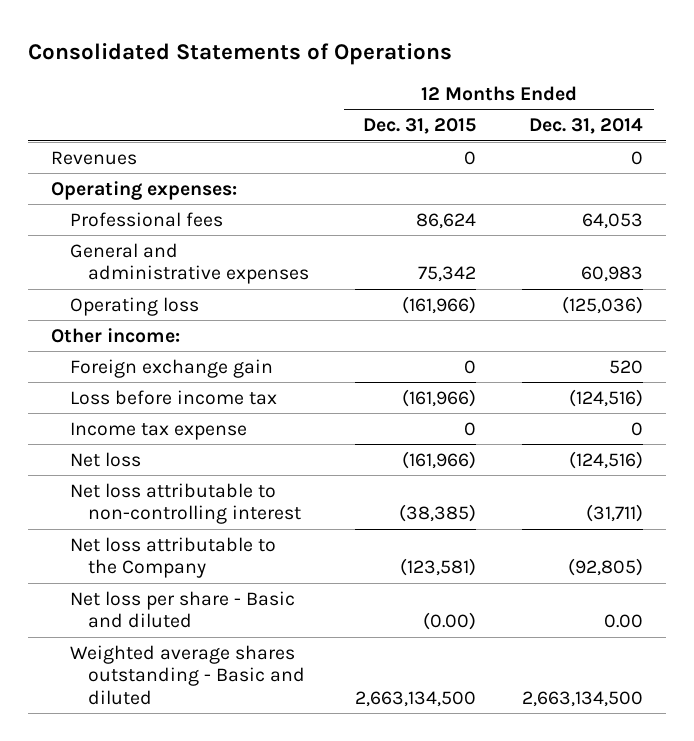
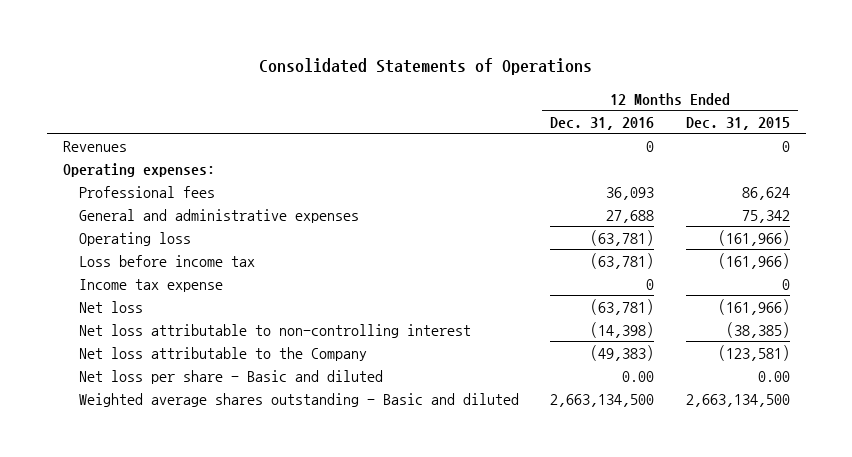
[528,118,643,135] Dec. 31, 2014 -> none
none -> [550,116,655,130] Dec. 31, 2016
[50,327,180,343] Other income: -> none
[69,358,273,378] Foreign exchange gain -> none
[423,612,477,631] (0.00) -> [757,370,790,382] 0.00

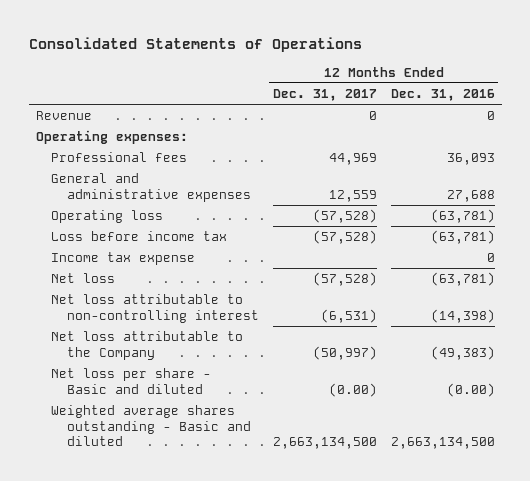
[685,116,790,130] Dec. 31, 2015 -> none
none -> [272,88,377,101] Dec. 31, 2017
[62,140,127,152] Revenues -> [35,111,92,121] Revenue
[622,370,655,382] 0.00 -> [446,382,495,397] (0.00)

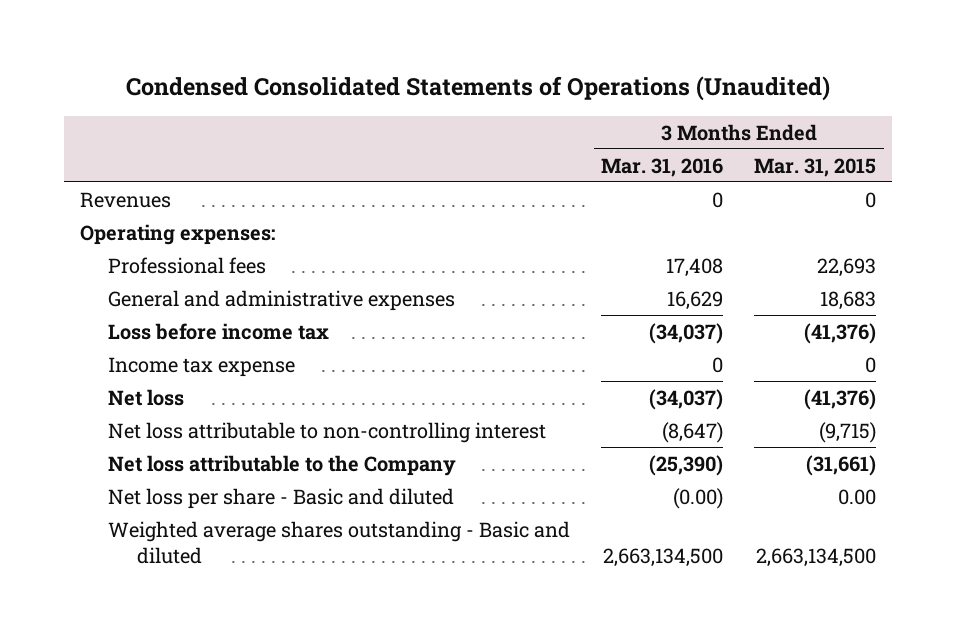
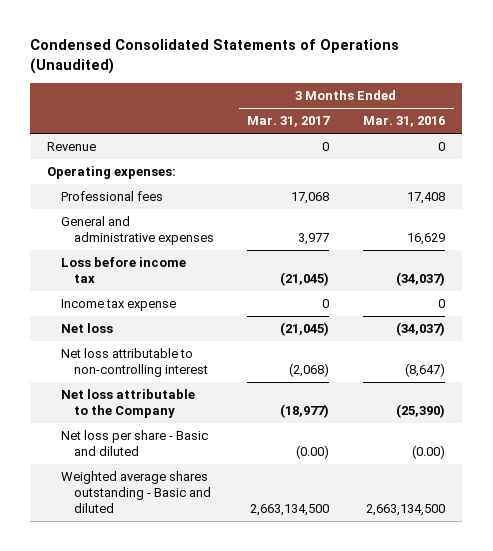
[754,157,877,177] Mar. 31, 2015 -> none
none -> [247,116,331,128] Mar. 31, 2017
[79,191,171,208] Revenues -> [47,142,97,152] Revenue

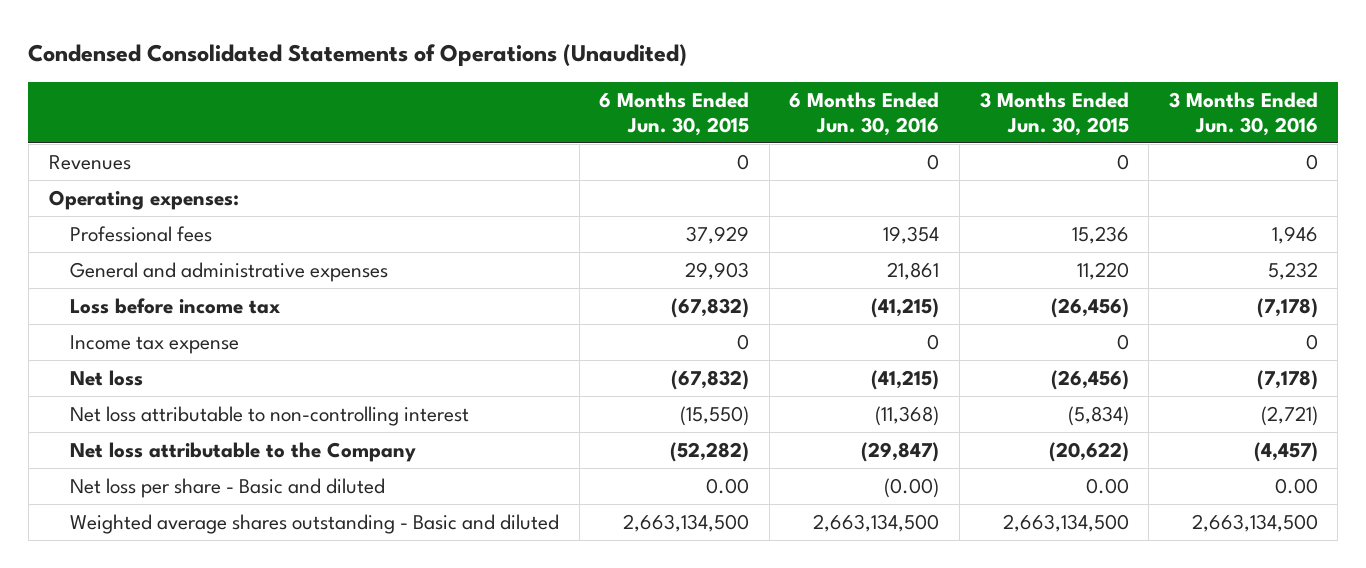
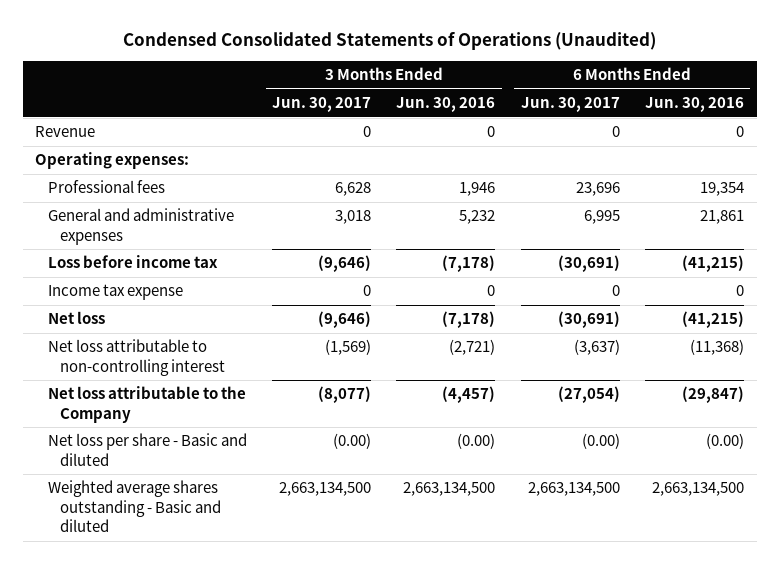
[599,92,750,136] 6 Months Ended Jun. 30, 2015 -> none
[979,92,1129,136] 3 Months Ended Jun. 30, 2015 -> none
none -> [272,97,372,113] Jun. 30, 2017
none -> [520,97,620,113] Jun. 30, 2017
[48,155,131,171] Revenues -> [35,126,96,138] Revenue
[1274,478,1318,495] 0.00 -> [457,433,496,450] (0.00)

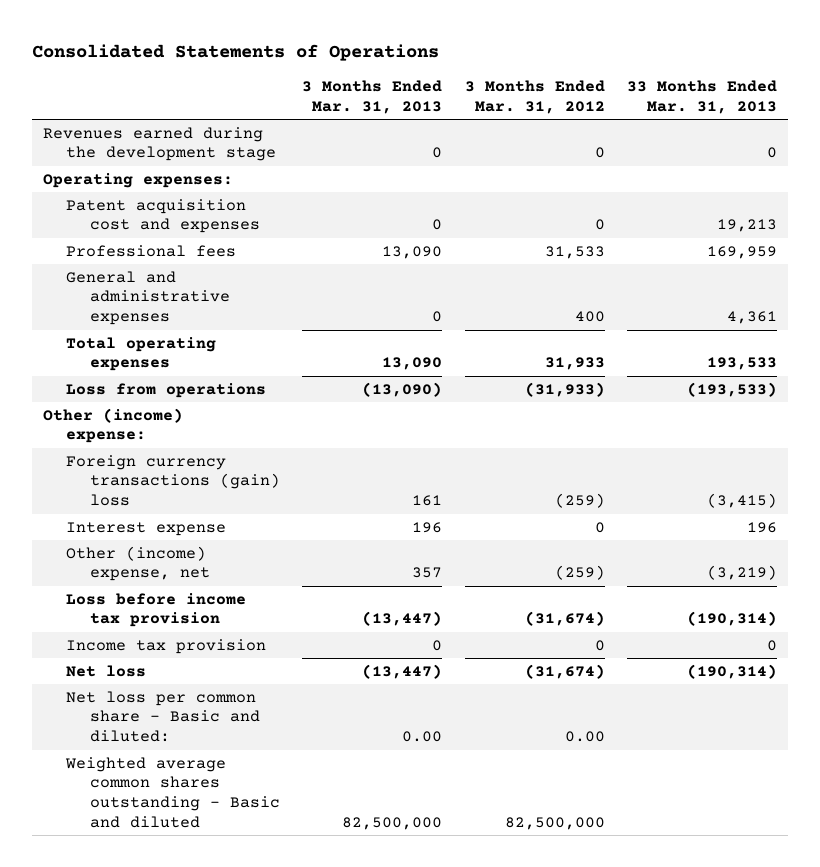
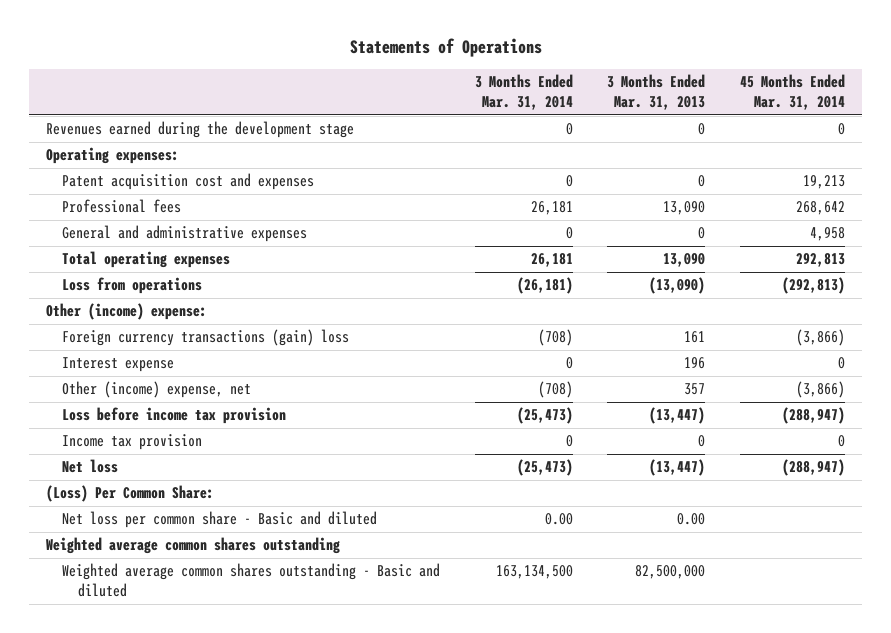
[31,43,439,61] Consolidated Statements of Operations -> [349,37,542,57] Statements of Operations
[464,80,605,114] 3 Months Ended Mar. 31, 2012 -> none
[626,80,777,114] 33 Months Ended Mar. 31, 2013 -> none
none -> [474,74,573,111] 3 Months Ended Mar. 31, 2014
none -> [740,74,846,111] 45 Months Ended Mar. 31, 2014
none -> [46,485,215,503] (Loss) Per Common Share:
[66,690,261,742] Net loss per common share - Basic and diluted: -> [62,511,378,529] Net loss per common share - Basic and diluted
none -> [46,537,341,555] Weighted average common shares outstanding

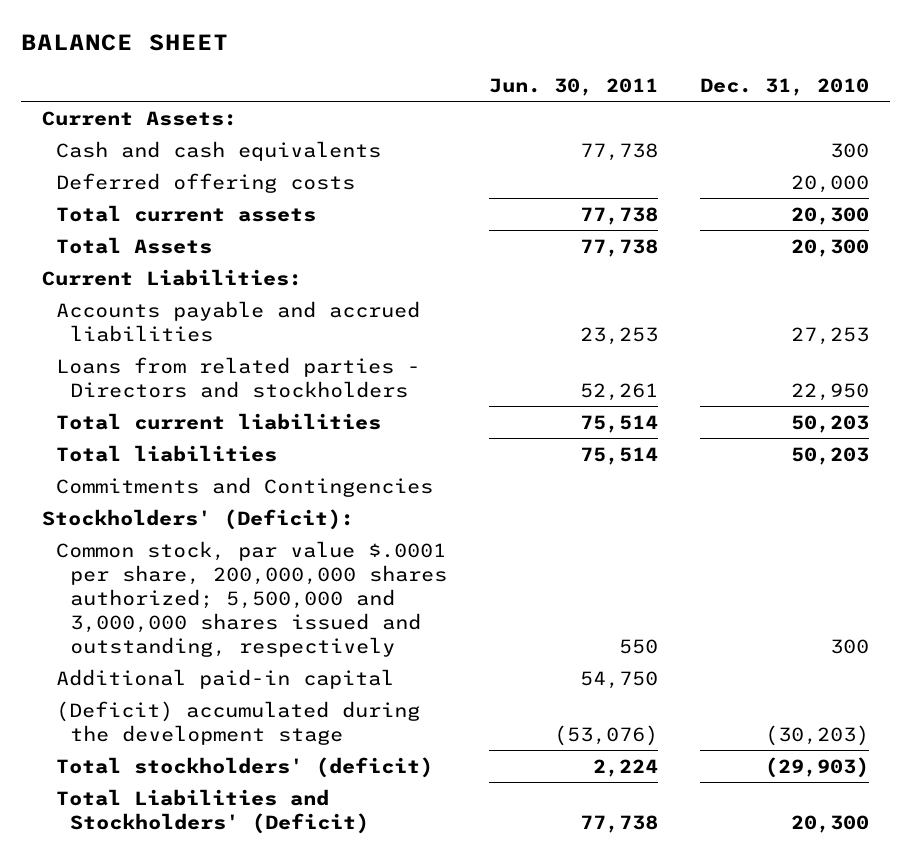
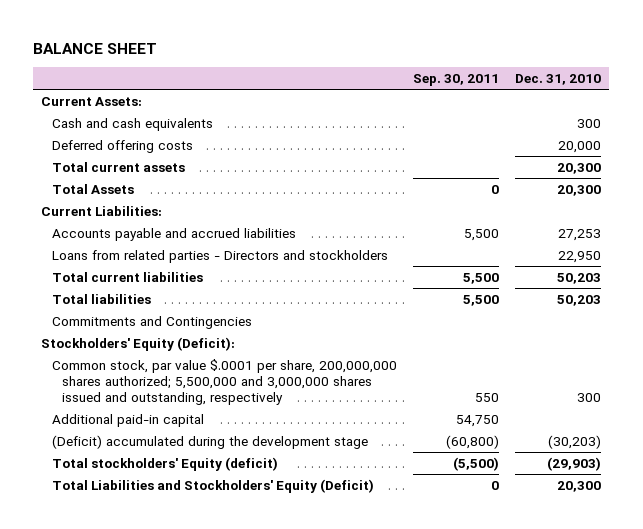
[488,78,658,97] Jun. 30, 2011 -> none
none -> [413,73,500,86] Sep. 30, 2011
[41,508,354,530] Stockholders' (Deficit): -> [41,336,236,351] Stockholders' Equity (Deficit):
[55,756,433,778] Total stockholders' (deficit) -> [51,456,278,471] Total stockholders' Equity (deficit)
[55,788,369,834] Total Liabilities and Stockholders' (Deficit) -> [51,478,374,493] Total Liabilities and Stockholders' Equity (Deficit)

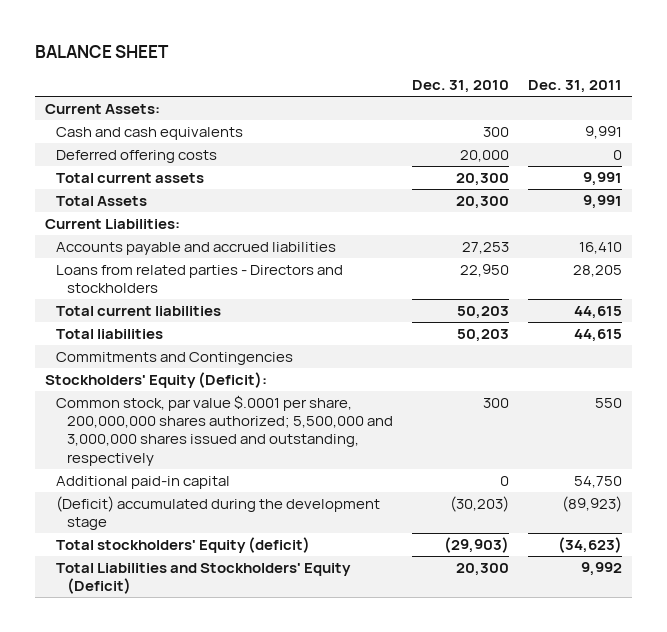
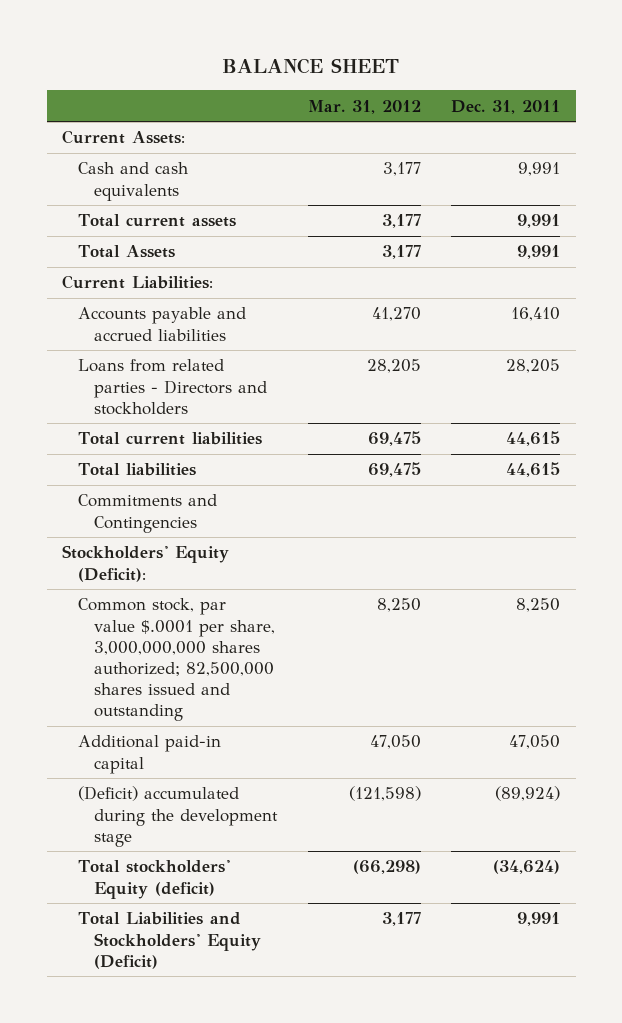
[412,80,510,94] Dec. 31, 2010 -> none
none -> [307,99,421,114] Mar. 31, 2012
[56,149,218,163] Deferred offering costs -> none
[56,394,394,466] Common stock, par value $.0001 per share, 200,000,000 shares authorized; 5,500,000 and 3,000,000 shares issued and outstanding, respectively -> [78,598,276,722] Common stock, par value $.0001 per share, 3,000,000,000 shares authorized; 82,500,000 shares issued and outstanding
[595,397,623,408] 550 -> [516,598,561,613] 8,250
[574,475,623,488] 54,750 -> [509,735,561,750] 47,050
[562,495,623,512] (89,923) -> [495,786,561,802] (89,924)
[558,536,623,553] (34,623) -> [493,860,561,875] (34,624)
[581,561,623,576] 9,992 -> [517,912,561,927] 9,991

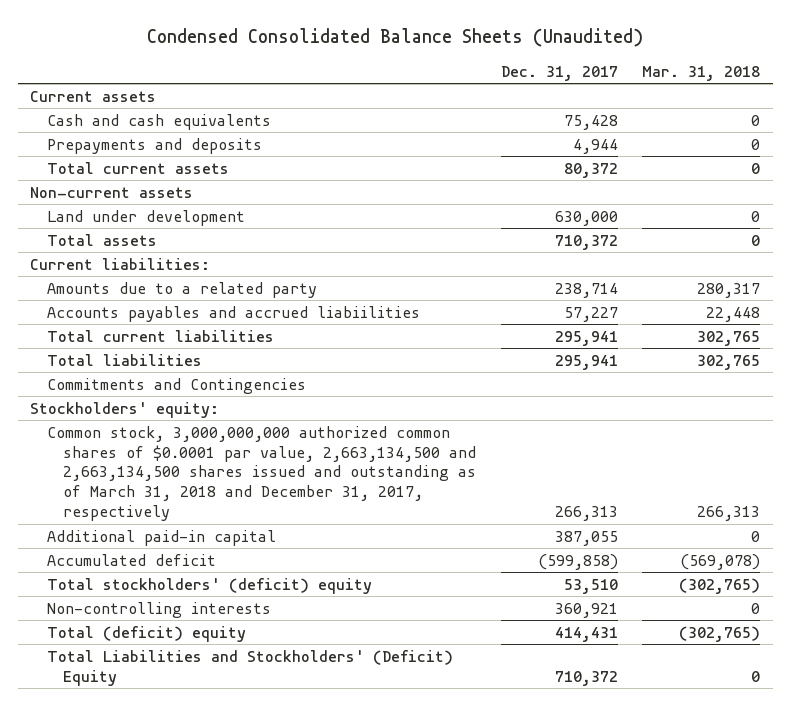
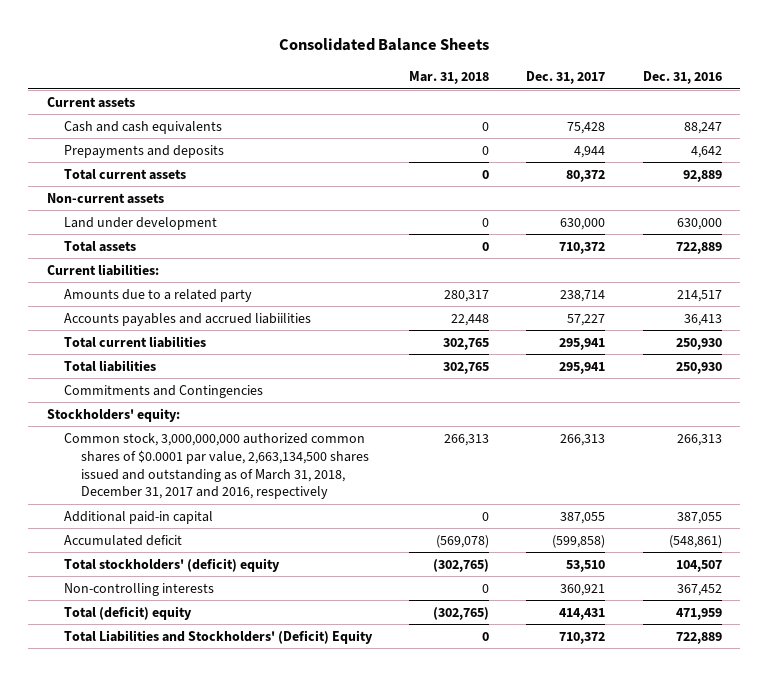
[147,27,644,47] Condensed Consolidated Balance Sheets (Unaudited) -> [279,38,490,52] Consolidated Balance Sheets
none -> [642,71,722,85] Dec. 31, 2016
[46,425,477,522] Common stock, 3,000,000,000 authorized common shares of $0.0001 par value, 2,663,134,500 and 2,663,134,500 shares issued and outstanding as of March 31, 2018 and December 31, 2017, respectively -> [63,432,370,500] Common stock, 3,000,000,000 authorized common shares of $0.0001 par value, 2,663,134,500 shares issued and outstanding as of March 31, 2018, December 31, 2017 and 2016, respectively

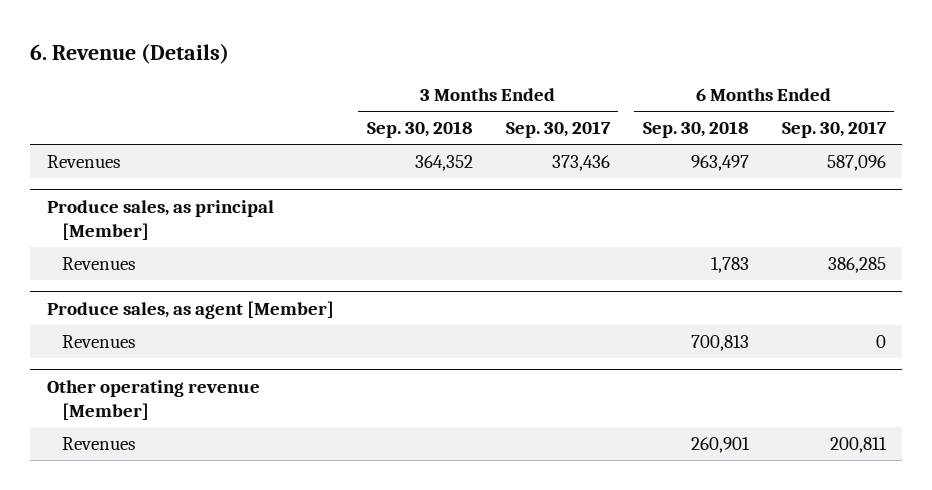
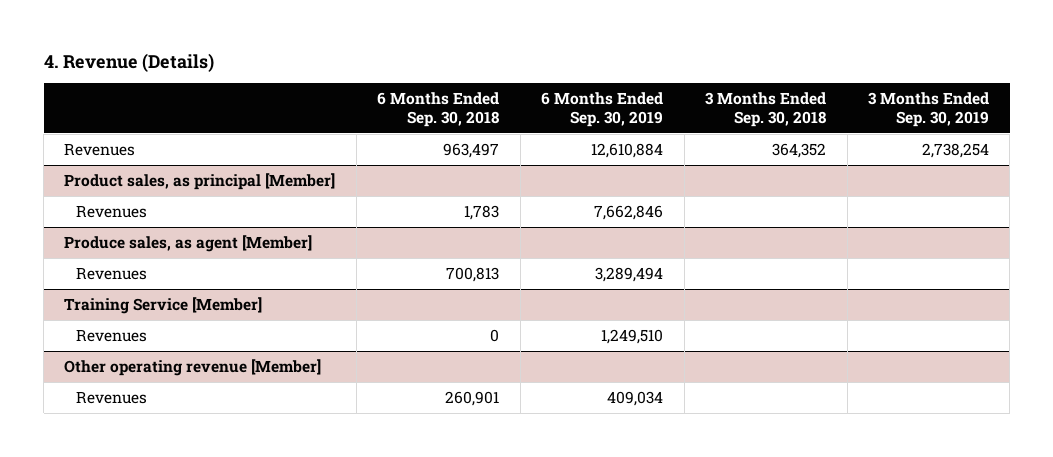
[30,42,230,64] 6. Revenue (Details) -> [43,52,214,72] 4. Revenue (Details)
[505,121,611,139] Sep. 30, 2017 -> none
[781,121,887,139] Sep. 30, 2017 -> none
none -> [541,92,664,128] 6 Months Ended Sep. 30, 2019
none -> [868,92,990,128] 3 Months Ended Sep. 30, 2019
[46,199,274,240] Produce sales, as principal [Member] -> [64,172,336,190] Product sales, as principal [Member]
none -> [64,296,263,314] Training Service [Member]
none -> [76,329,148,342] Revenues

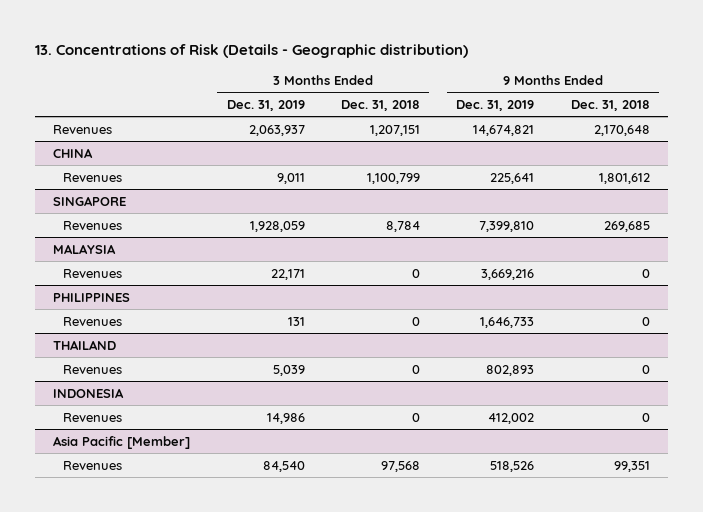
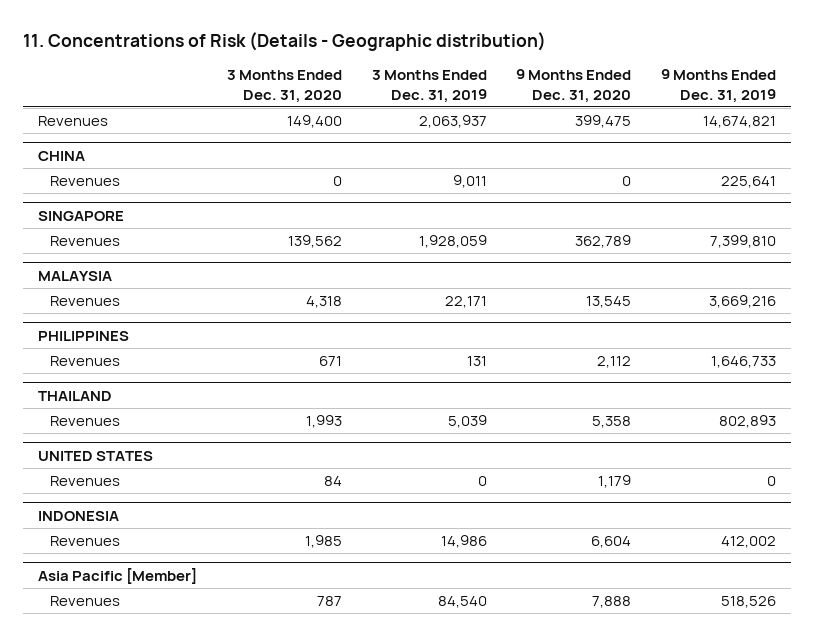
[34,44,468,59] 13. Concentrations of Risk (Details - Geographic distribution) -> [23,31,547,51] 11. Concentrations of Risk (Details - Geographic distribution)
[341,99,421,111] Dec. 31, 2018 -> none
[570,99,650,111] Dec. 31, 2018 -> none
none -> [226,70,342,103] 3 Months Ended Dec. 31, 2020
none -> [516,69,632,103] 9 Months Ended Dec. 31, 2020
none -> [38,450,154,461] UNITED STATES
none -> [49,475,120,486] Revenues

